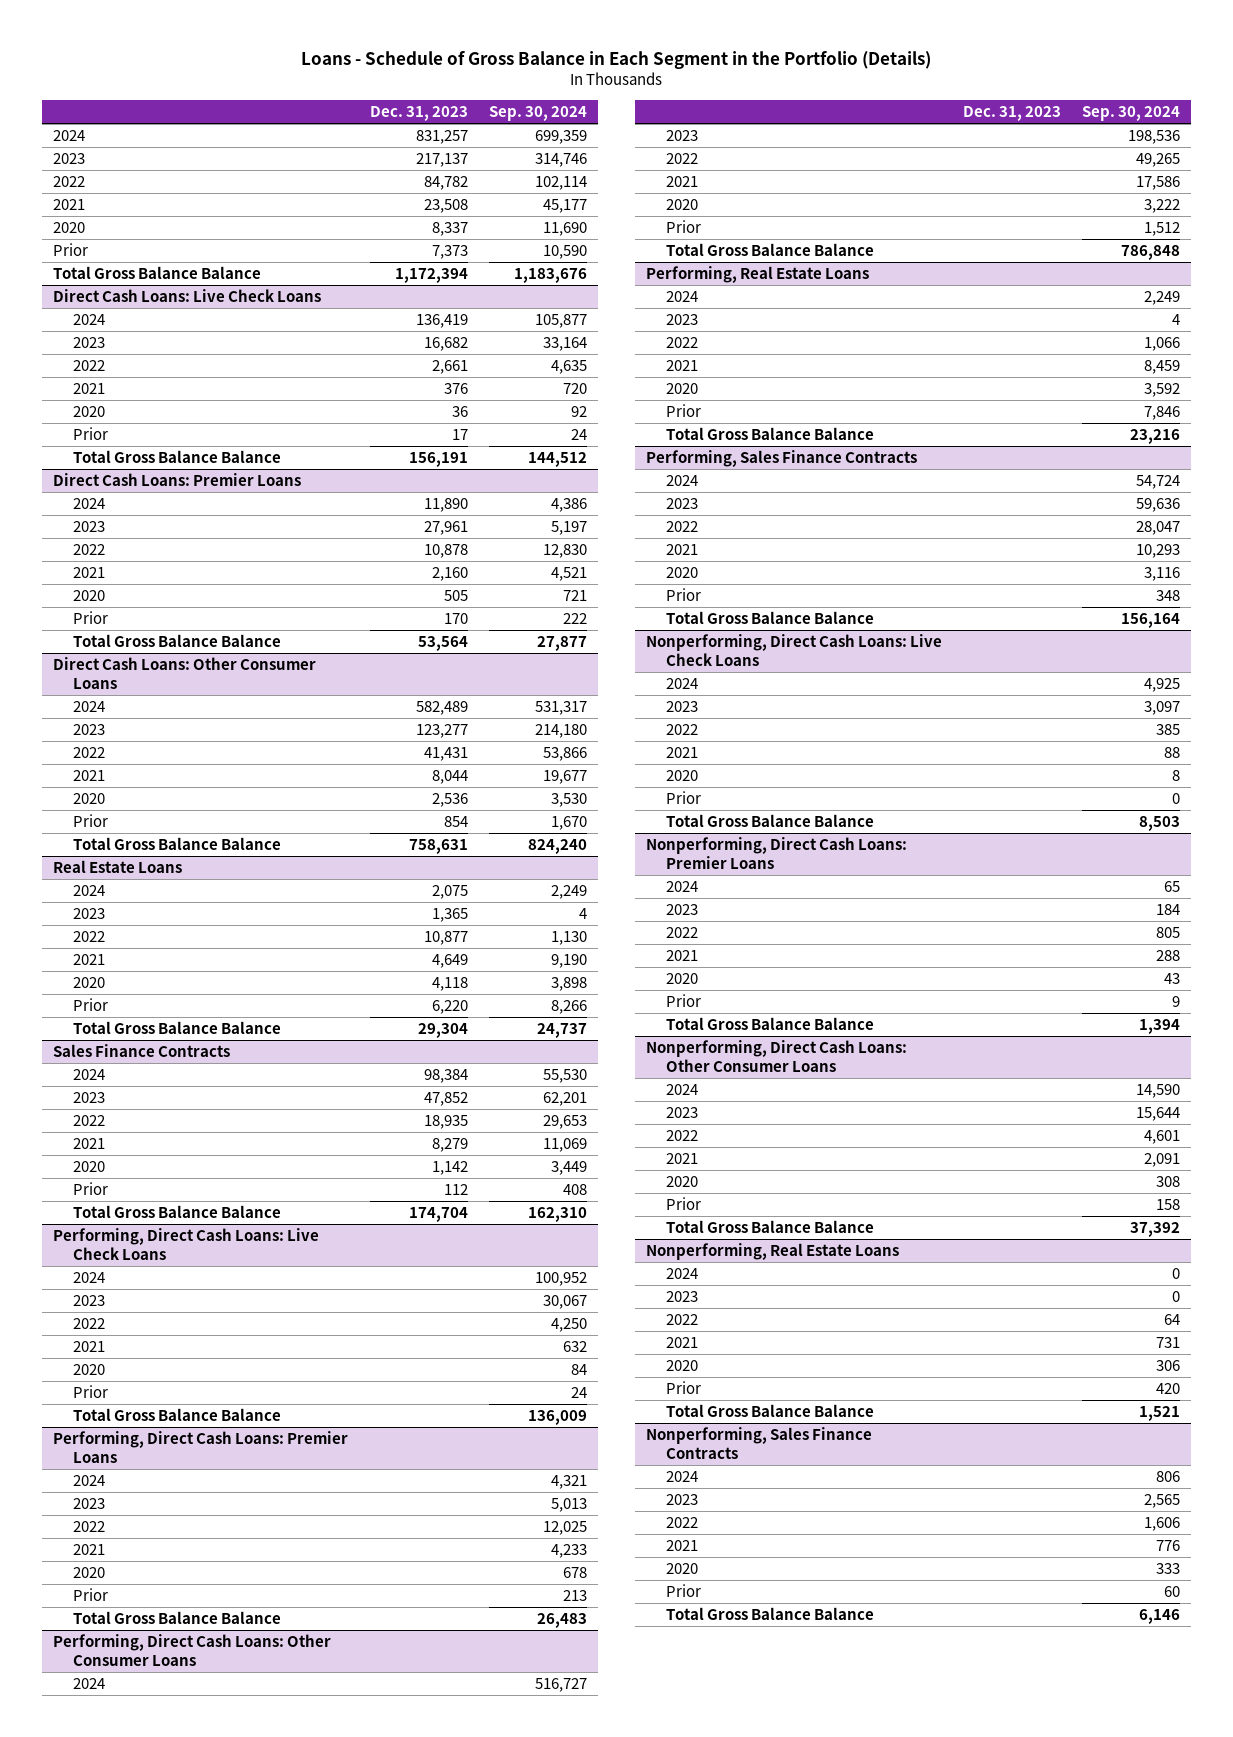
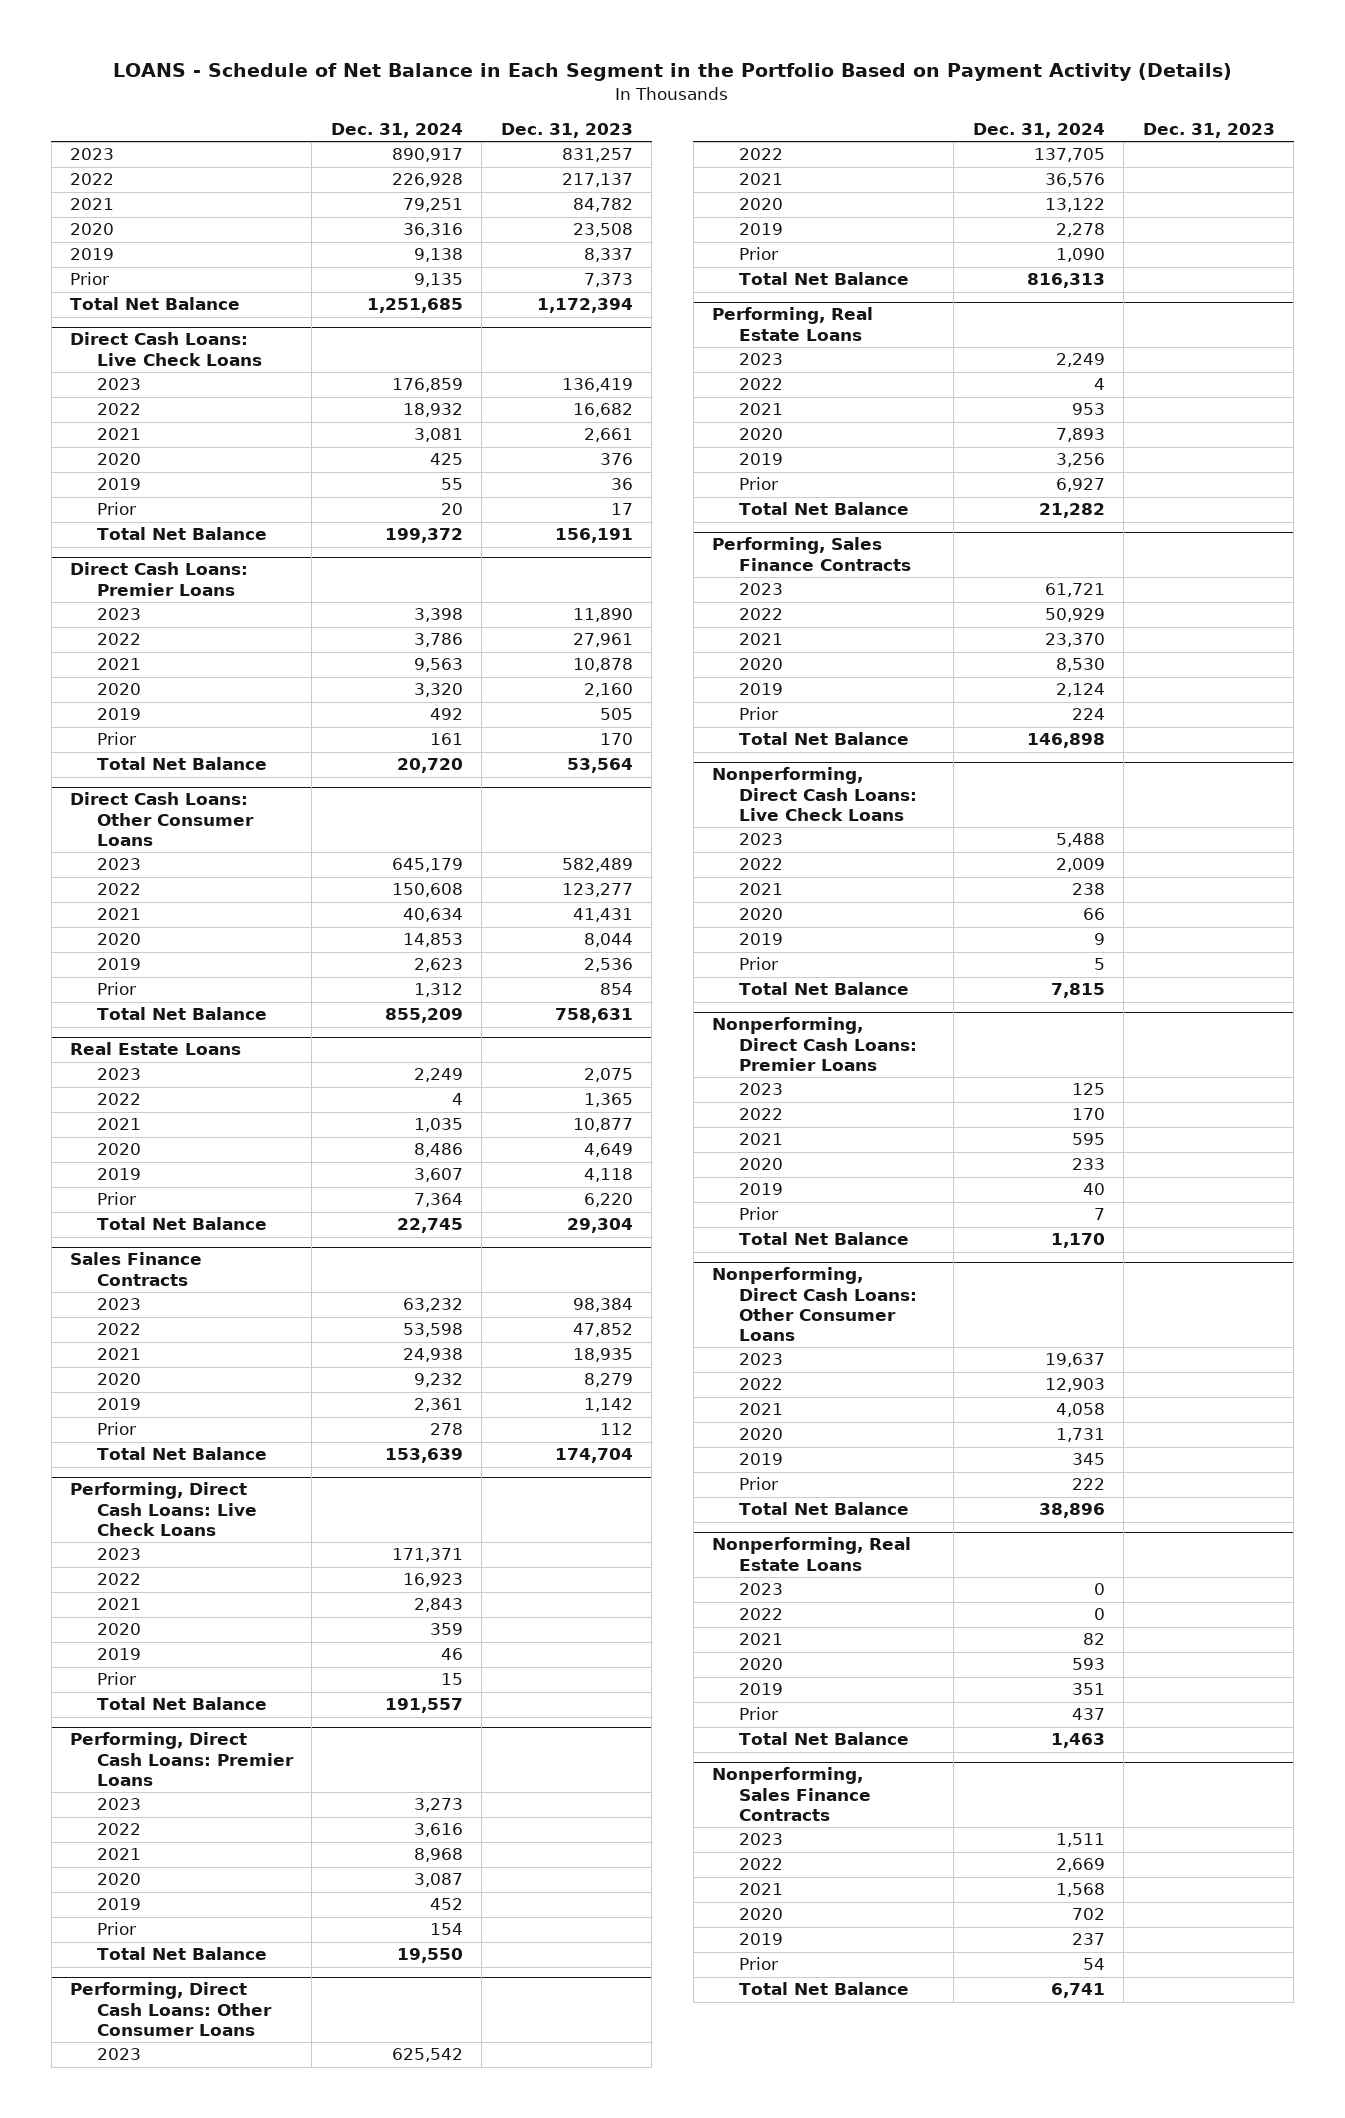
[301,51,932,70] Loans - Schedule of Gross Balance in Each Segment in the Portfolio (Details) -> [113,63,1233,82] LOANS - Schedule of Net Balance in Each Segment in the Portfolio Based on Payment Activity (Details)
[489,105,588,121] Sep. 30, 2024 -> none
none -> [330,122,463,138] Dec. 31, 2024
[52,129,85,141] 2024 -> [70,148,115,161] 2023
[52,152,85,164] 2023 -> [70,173,115,186] 2022
[52,175,85,187] 2022 -> [70,198,115,211] 2021
[52,198,85,210] 2021 -> [70,223,115,236] 2020
[52,221,85,233] 2020 -> [70,248,115,261] 2019
[52,265,261,279] Total Gross Balance Balance -> [70,297,241,311] Total Net Balance
[72,313,105,325] 2024 -> [96,378,141,391] 2023
[72,336,105,348] 2023 -> [96,403,141,416] 2022
[72,359,105,371] 2022 -> [96,428,141,441] 2021
[72,382,105,394] 2021 -> [96,453,141,466] 2020
[72,405,105,417] 2020 -> [96,478,141,491] 2019
[72,449,281,463] Total Gross Balance Balance -> [96,527,267,541] Total Net Balance
[72,497,105,509] 2024 -> [96,608,141,621] 2023
[72,520,105,532] 2023 -> [96,633,141,646] 2022
[72,543,105,555] 2022 -> [96,658,141,671] 2021
[72,566,105,578] 2021 -> [96,683,141,696] 2020
[72,589,105,601] 2020 -> [96,708,141,721] 2019
[72,633,281,647] Total Gross Balance Balance -> [96,757,267,771] Total Net Balance
[72,700,105,712] 2024 -> [96,858,141,871] 2023
[72,723,105,735] 2023 -> [96,883,141,896] 2022
[72,746,105,758] 2022 -> [96,908,141,921] 2021
[72,769,105,781] 2021 -> [96,933,141,946] 2020
[72,792,105,804] 2020 -> [96,958,141,971] 2019
[72,836,281,850] Total Gross Balance Balance -> [96,1007,267,1021] Total Net Balance
[72,884,105,896] 2024 -> [96,1068,141,1081] 2023
[72,907,105,919] 2023 -> [96,1093,141,1106] 2022
[72,930,105,942] 2022 -> [96,1118,141,1131] 2021
[72,953,105,965] 2021 -> [96,1143,141,1156] 2020
[72,976,105,988] 2020 -> [96,1168,141,1181] 2019
[72,1020,281,1034] Total Gross Balance Balance -> [96,1217,267,1231] Total Net Balance
[72,1068,105,1080] 2024 -> [96,1298,141,1311] 2023
[72,1091,105,1103] 2023 -> [96,1323,141,1336] 2022
[72,1114,105,1126] 2022 -> [96,1348,141,1361] 2021
[72,1137,105,1149] 2021 -> [96,1373,141,1386] 2020
[72,1160,105,1172] 2020 -> [96,1398,141,1411] 2019
[72,1204,281,1218] Total Gross Balance Balance -> [96,1447,267,1461] Total Net Balance
[72,1271,105,1283] 2024 -> none
none -> [96,1648,141,1661] 2019
[72,1407,281,1421] Total Gross Balance Balance -> [96,1697,267,1711] Total Net Balance
[72,1474,105,1486] 2024 -> none
none -> [96,1898,141,1911] 2019
[72,1610,281,1624] Total Gross Balance Balance -> [96,1947,267,1961] Total Net Balance
[72,1677,105,1689] 2024 -> none
none -> [738,223,783,236] 2019
[666,242,875,256] Total Gross Balance Balance -> [738,272,909,286] Total Net Balance
[666,290,699,302] 2024 -> none
none -> [738,453,783,466] 2019
[666,426,875,440] Total Gross Balance Balance -> [738,502,909,516] Total Net Balance
[666,474,699,486] 2024 -> none
none -> [738,683,783,696] 2019
[666,610,875,624] Total Gross Balance Balance -> [738,732,909,746] Total Net Balance
[666,677,699,689] 2024 -> none
none -> [738,933,783,946] 2019
[666,813,875,827] Total Gross Balance Balance -> [738,982,909,996] Total Net Balance
[666,880,699,892] 2024 -> none
none -> [738,1183,783,1196] 2019
[666,1016,875,1030] Total Gross Balance Balance -> [738,1232,909,1246] Total Net Balance
[666,1083,699,1095] 2024 -> none
none -> [738,1453,783,1466] 2019
[666,1219,875,1233] Total Gross Balance Balance -> [738,1502,909,1516] Total Net Balance
[666,1267,699,1279] 2024 -> none
none -> [738,1683,783,1696] 2019
[666,1403,875,1417] Total Gross Balance Balance -> [738,1732,909,1746] Total Net Balance
[666,1470,699,1482] 2024 -> none
none -> [738,1933,783,1946] 2019
[666,1606,875,1620] Total Gross Balance Balance -> [738,1982,909,1996] Total Net Balance

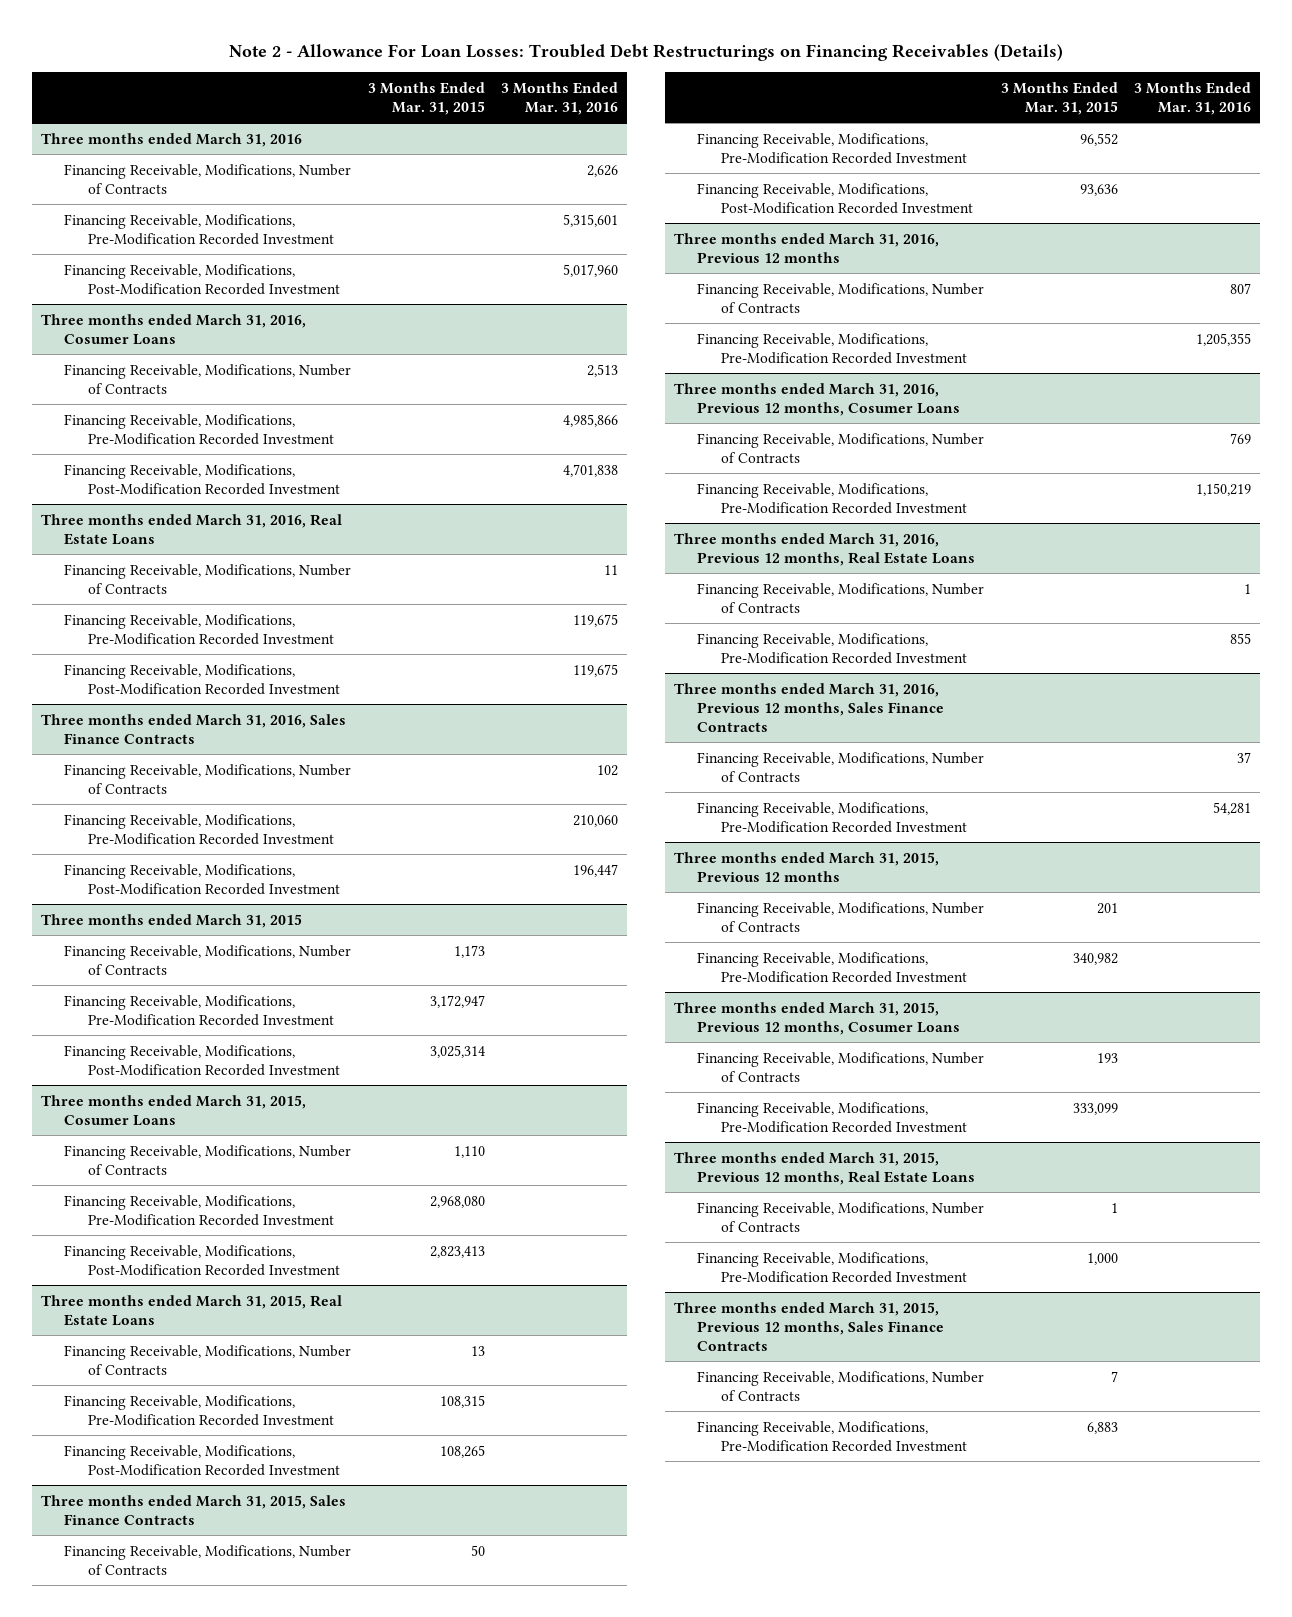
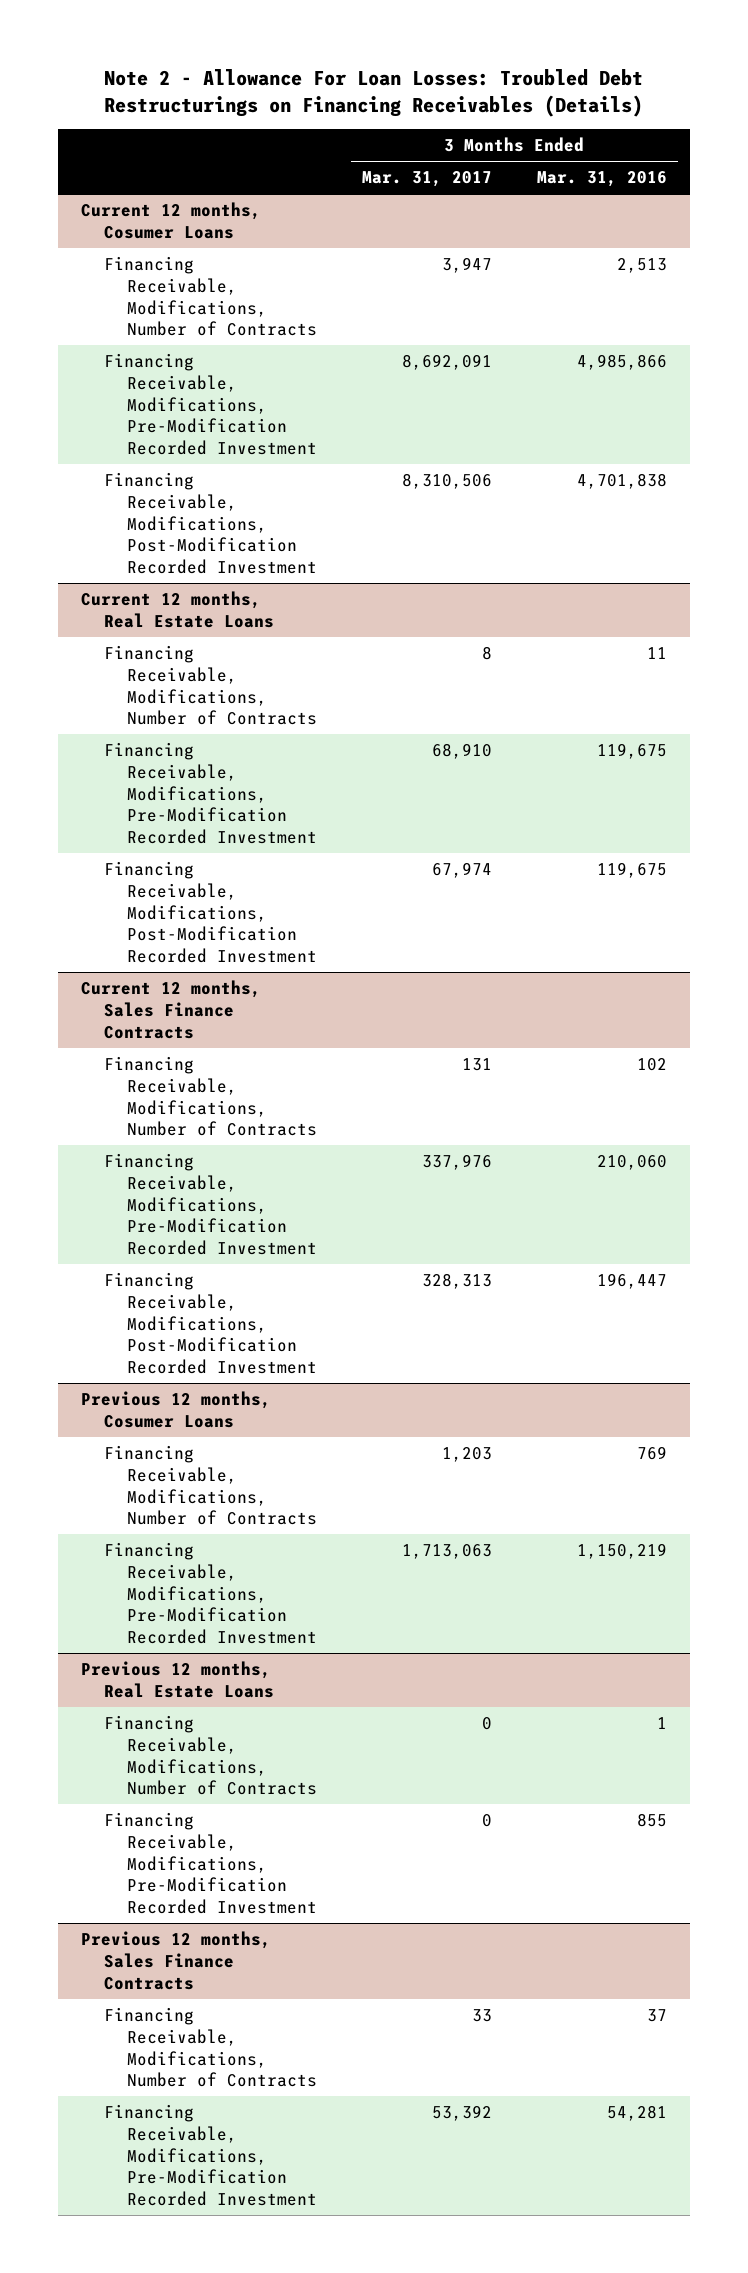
[367,81,485,115] 3 Months Ended Mar. 31, 2015 -> none
none -> [361,171,492,188] Mar. 31, 2017
[40,132,302,147] Three months ended March 31, 2016 -> none
[64,163,352,194] Financing Receivable, Modifications, Number of Contracts -> none
[64,213,334,245] Financing Receivable, Modifications, Pre-Modification Recorded Investment -> none
[64,263,340,295] Financing Receivable, Modifications, Post-Modification Recorded Investment -> none
[40,313,306,345] Three months ended March 31, 2016, Cosumer Loans -> [80,202,261,239] Current 12 months, Cosumer Loans
[40,513,342,545] Three months ended March 31, 2016, Real Estate Loans -> [80,591,274,628] Current 12 months, Real Estate Loans
[40,713,346,744] Three months ended March 31, 2016, Sales Finance Contracts -> [80,980,261,1039] Current 12 months, Sales Finance Contracts
[40,913,302,928] Three months ended March 31, 2015 -> none
[64,944,352,975] Financing Receivable, Modifications, Number of Contracts -> none
[64,994,334,1026] Financing Receivable, Modifications, Pre-Modification Recorded Investment -> none
[64,1044,340,1076] Financing Receivable, Modifications, Post-Modification Recorded Investment -> none
[40,1094,306,1126] Three months ended March 31, 2015, Cosumer Loans -> none
[64,1144,352,1175] Financing Receivable, Modifications, Number of Contracts -> none
[64,1194,334,1226] Financing Receivable, Modifications, Pre-Modification Recorded Investment -> none
[64,1244,340,1276] Financing Receivable, Modifications, Post-Modification Recorded Investment -> none
[40,1294,342,1326] Three months ended March 31, 2015, Real Estate Loans -> none
[64,1344,352,1375] Financing Receivable, Modifications, Number of Contracts -> none
[64,1394,334,1426] Financing Receivable, Modifications, Pre-Modification Recorded Investment -> none
[64,1444,340,1476] Financing Receivable, Modifications, Post-Modification Recorded Investment -> none
[40,1494,346,1525] Three months ended March 31, 2015, Sales Finance Contracts -> none
[64,1544,352,1575] Financing Receivable, Modifications, Number of Contracts -> none
[697,132,967,164] Financing Receivable, Modifications, Pre-Modification Recorded Investment -> none
[697,182,973,214] Financing Receivable, Modifications, Post-Modification Recorded Investment -> none
[673,232,939,263] Three months ended March 31, 2016, Previous 12 months -> none
[697,282,985,313] Financing Receivable, Modifications, Number of Contracts -> none
[697,332,967,364] Financing Receivable, Modifications, Pre-Modification Recorded Investment -> none
[673,382,961,416] Three months ended March 31, 2016, Previous 12 months, Cosumer Loans -> [80,1391,271,1428] Previous 12 months, Cosumer Loans
[673,532,976,566] Three months ended March 31, 2016, Previous 12 months, Real Estate Loans -> [80,1661,274,1698] Previous 12 months, Real Estate Loans
[673,682,945,732] Three months ended March 31, 2016, Previous 12 months, Sales Finance Contracts -> [80,1931,271,1990] Previous 12 months, Sales Finance Contracts
[673,851,939,882] Three months ended March 31, 2015, Previous 12 months -> none
[697,901,985,932] Financing Receivable, Modifications, Number of Contracts -> none
[697,951,967,983] Financing Receivable, Modifications, Pre-Modification Recorded Investment -> none
[673,1001,961,1035] Three months ended March 31, 2015, Previous 12 months, Cosumer Loans -> none
[697,1051,985,1082] Financing Receivable, Modifications, Number of Contracts -> none
[697,1101,967,1133] Financing Receivable, Modifications, Pre-Modification Recorded Investment -> none
[673,1151,976,1185] Three months ended March 31, 2015, Previous 12 months, Real Estate Loans -> none
[697,1201,985,1232] Financing Receivable, Modifications, Number of Contracts -> none
[697,1251,967,1283] Financing Receivable, Modifications, Pre-Modification Recorded Investment -> none
[673,1301,945,1351] Three months ended March 31, 2015, Previous 12 months, Sales Finance Contracts -> none
[697,1370,985,1401] Financing Receivable, Modifications, Number of Contracts -> none
[697,1420,967,1452] Financing Receivable, Modifications, Pre-Modification Recorded Investment -> none

